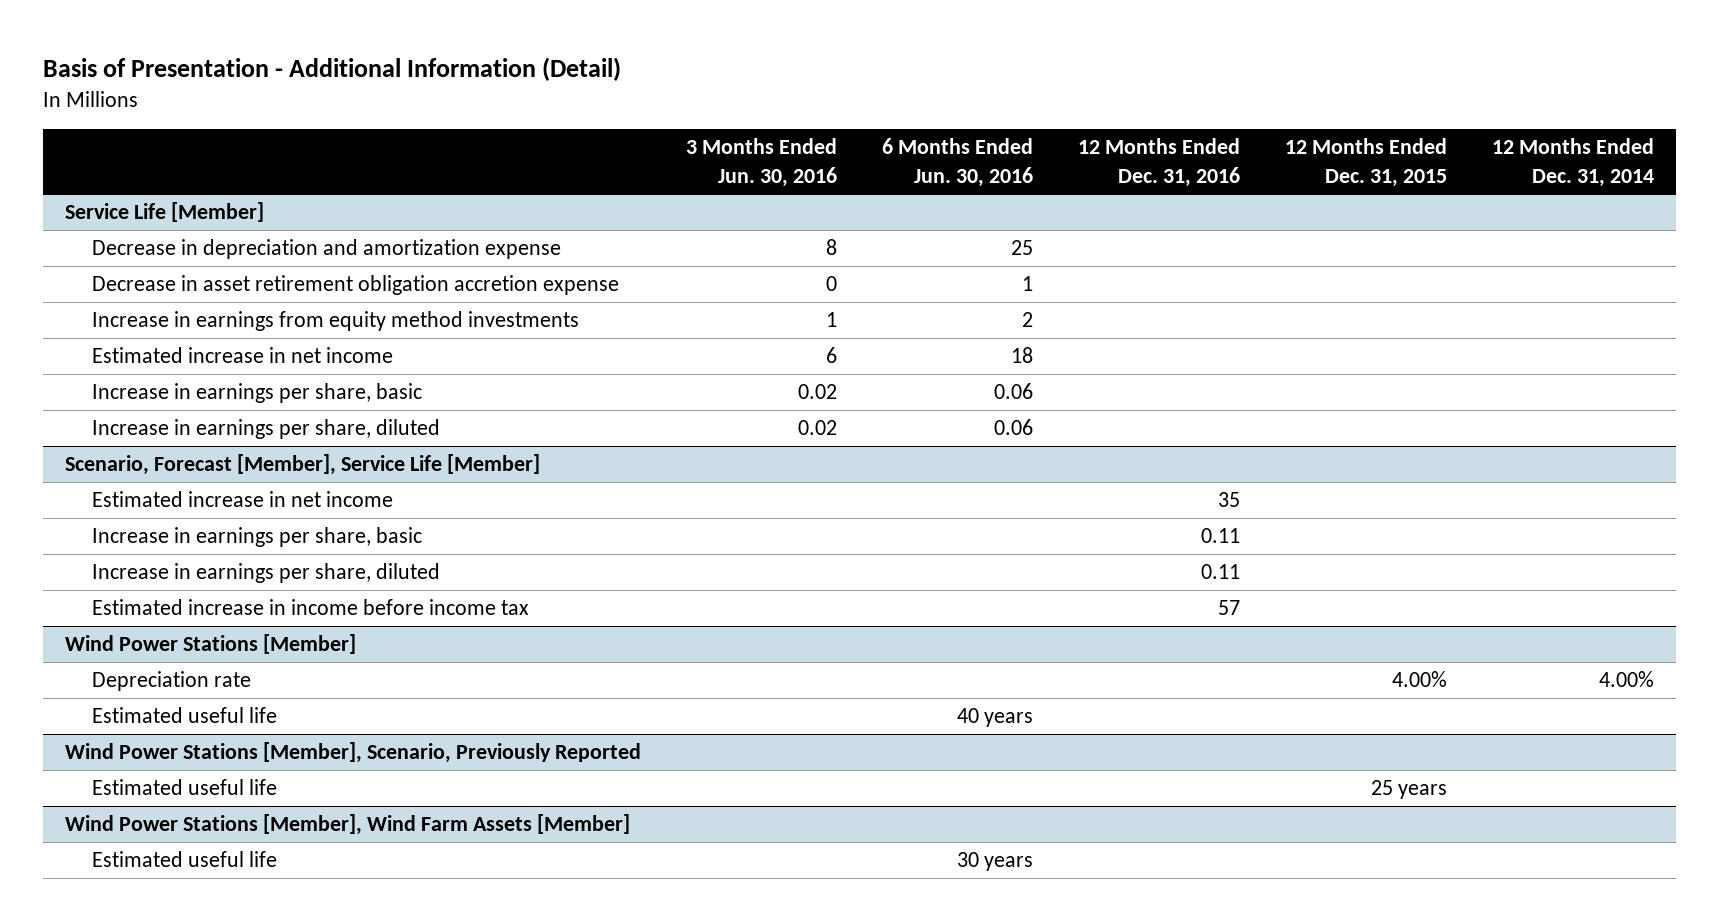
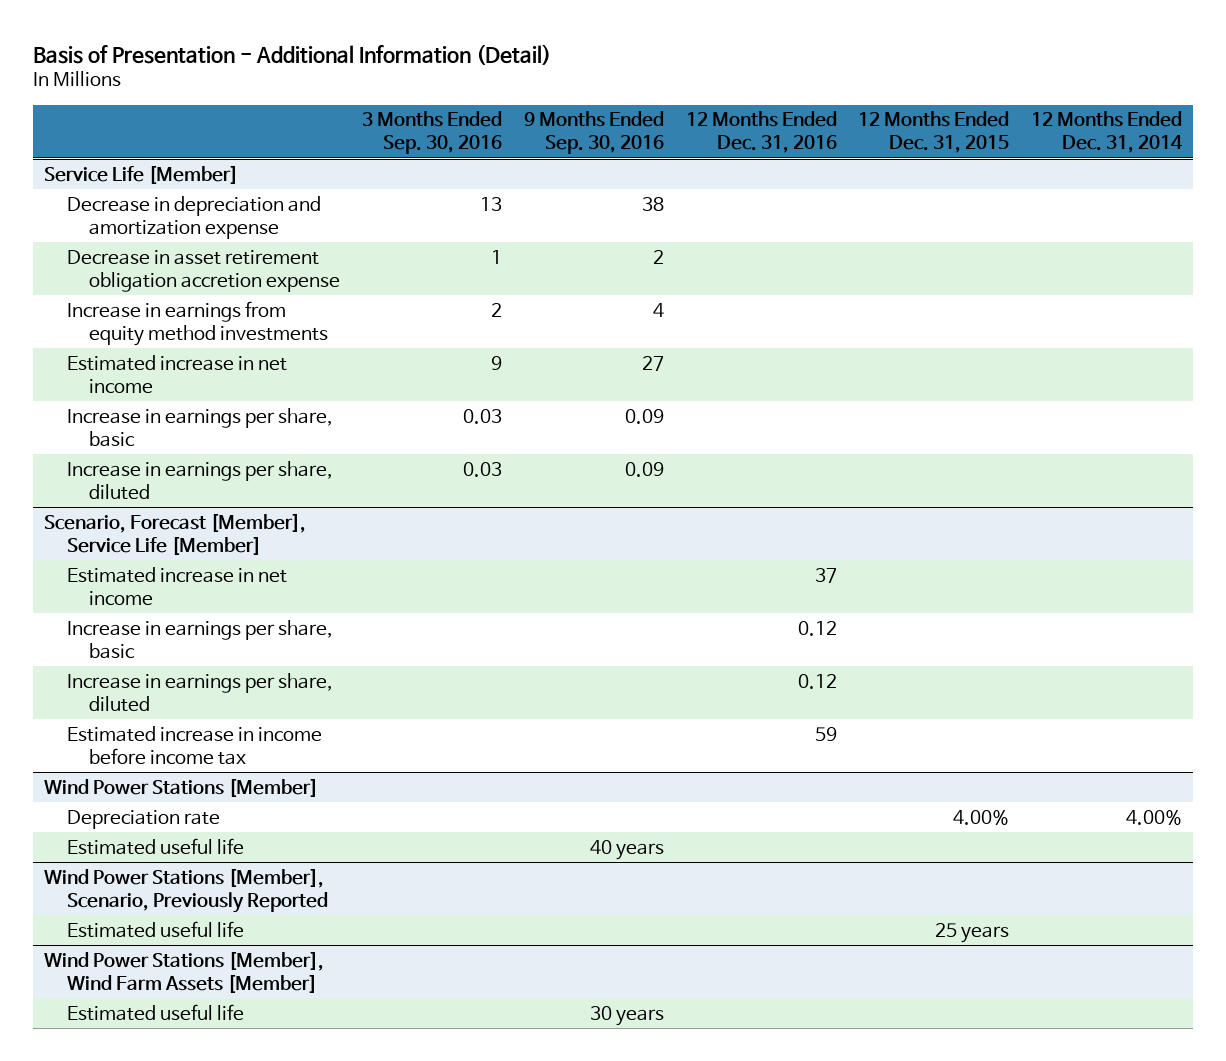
[685,137,837,187] 3 Months Ended Jun. 30, 2016 -> none
[881,137,1033,187] 6 Months Ended Jun. 30, 2016 -> none
none -> [362,111,503,155] 3 Months Ended Sep. 30, 2016
none -> [523,111,664,155] 9 Months Ended Sep. 30, 2016
[1217,492,1240,508] 35 -> [814,567,837,583] 37
[1200,528,1240,544] 0.11 -> [797,620,837,636] 0.12
[1200,564,1240,580] 0.11 -> [797,673,837,689] 0.12
[1217,600,1240,616] 57 -> [814,726,837,741] 59

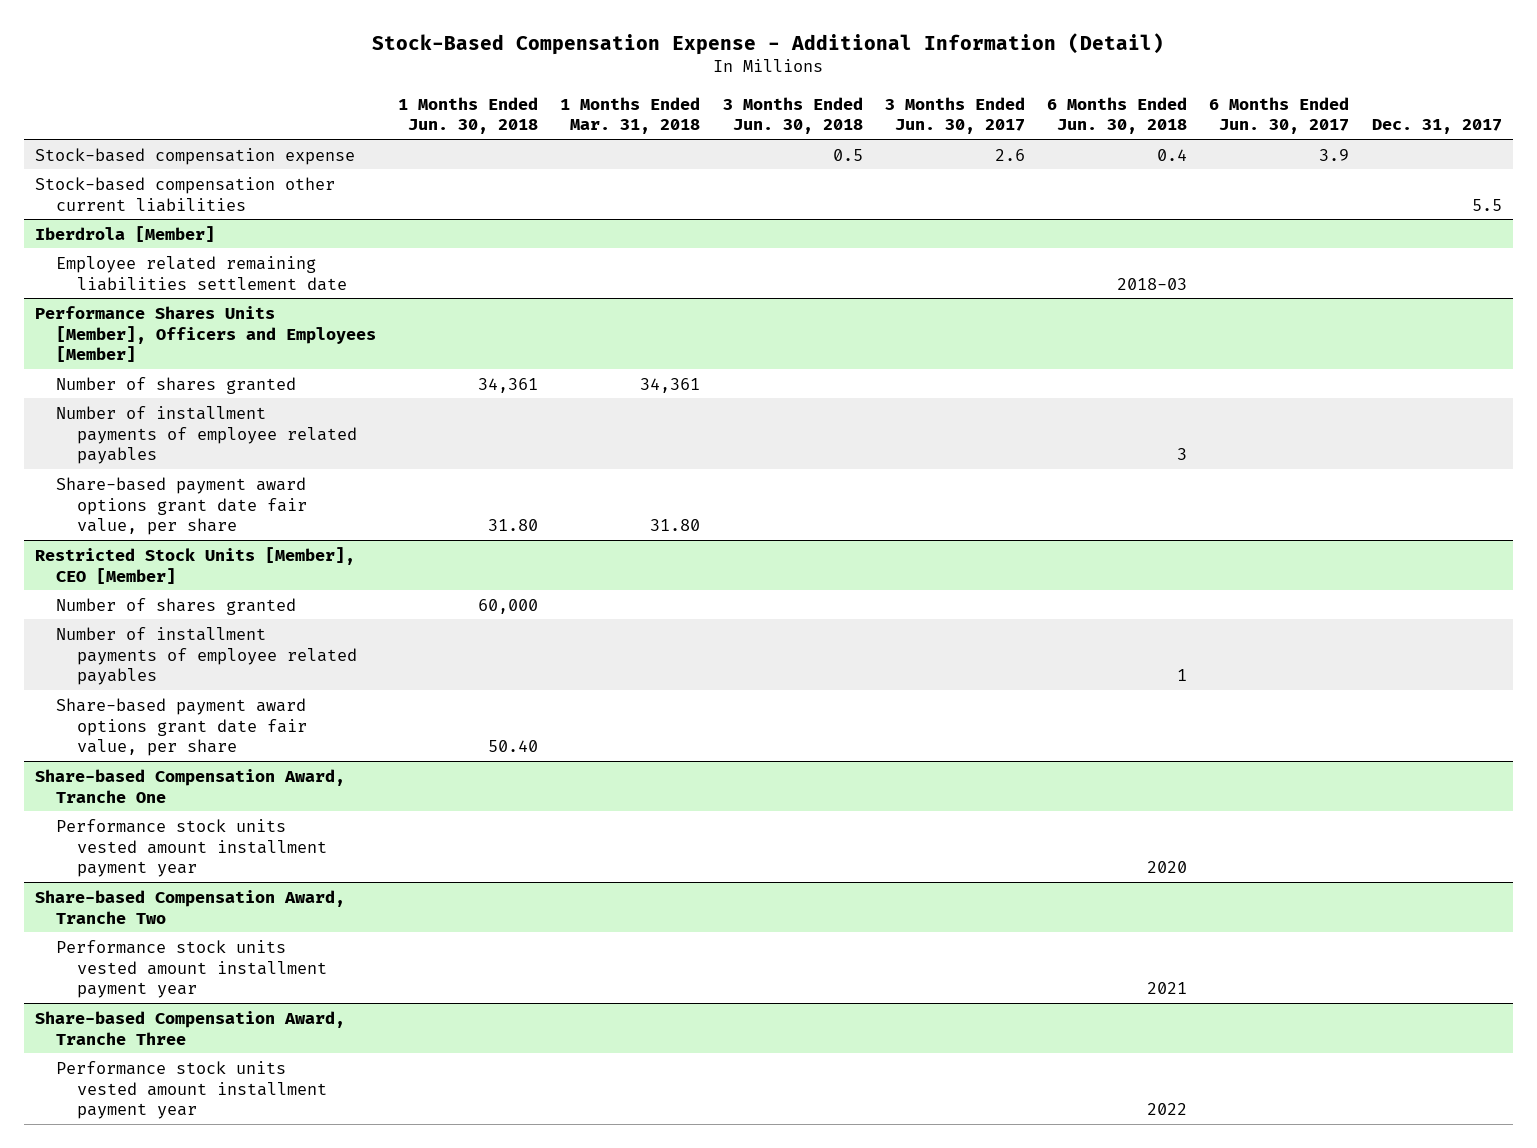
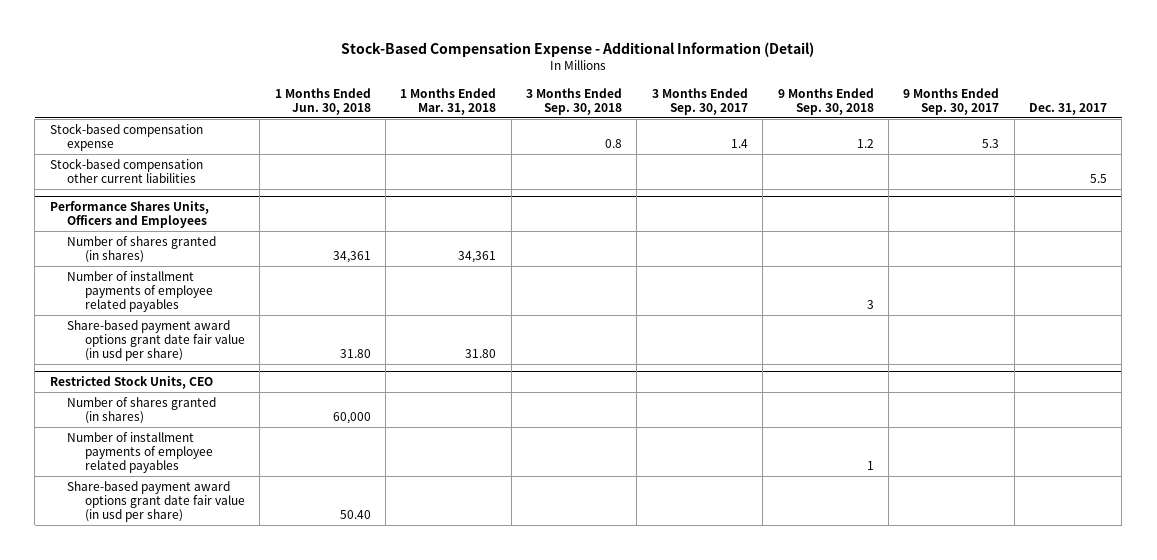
[722,96,863,135] 3 Months Ended Jun. 30, 2018 -> none
[884,96,1025,135] 3 Months Ended Jun. 30, 2017 -> none
[1047,96,1188,135] 6 Months Ended Jun. 30, 2018 -> none
[1209,96,1350,135] 6 Months Ended Jun. 30, 2017 -> none
none -> [526,87,623,115] 3 Months Ended Sep. 30, 2018
none -> [651,87,748,115] 3 Months Ended Sep. 30, 2017
none -> [777,87,874,115] 9 Months Ended Sep. 30, 2018
none -> [903,87,1000,115] 9 Months Ended Sep. 30, 2017
[34,225,215,242] Iberdrola [Member] -> none
[55,255,347,291] Employee related remaining liabilities settlement date -> none
[34,305,376,363] Performance Shares Units [Member], Officers and Employees [Member] -> [49,201,209,229] Performance Shares Units, Officers and Employees
[55,376,296,394] Number of shares granted -> [67,235,217,264] Number of shares granted (in shares)
[55,476,307,536] Share-based payment award options grant date fair value, per share -> [67,319,245,362] Share-based payment award options grant date fair value (in usd per share)
[34,546,355,584] Restricted Stock Units [Member], CEO [Member] -> [49,376,213,390] Restricted Stock Units, CEO
[55,597,296,615] Number of shares granted -> [67,396,217,425] Number of shares granted (in shares)
[34,768,345,803] Share-based Compensation Award, Tranche One -> none
[55,818,327,878] Performance stock units vested amount installment payment year -> none
[34,889,345,924] Share-based Compensation Award, Tranche Two -> none
[55,939,327,999] Performance stock units vested amount installment payment year -> none
[34,1010,345,1045] Share-based Compensation Award, Tranche Three -> none
[55,1060,327,1120] Performance stock units vested amount installment payment year -> none
[55,697,307,757] Share-based payment award options grant date fair value, per share -> [67,480,245,523] Share-based payment award options grant date fair value (in usd per share)

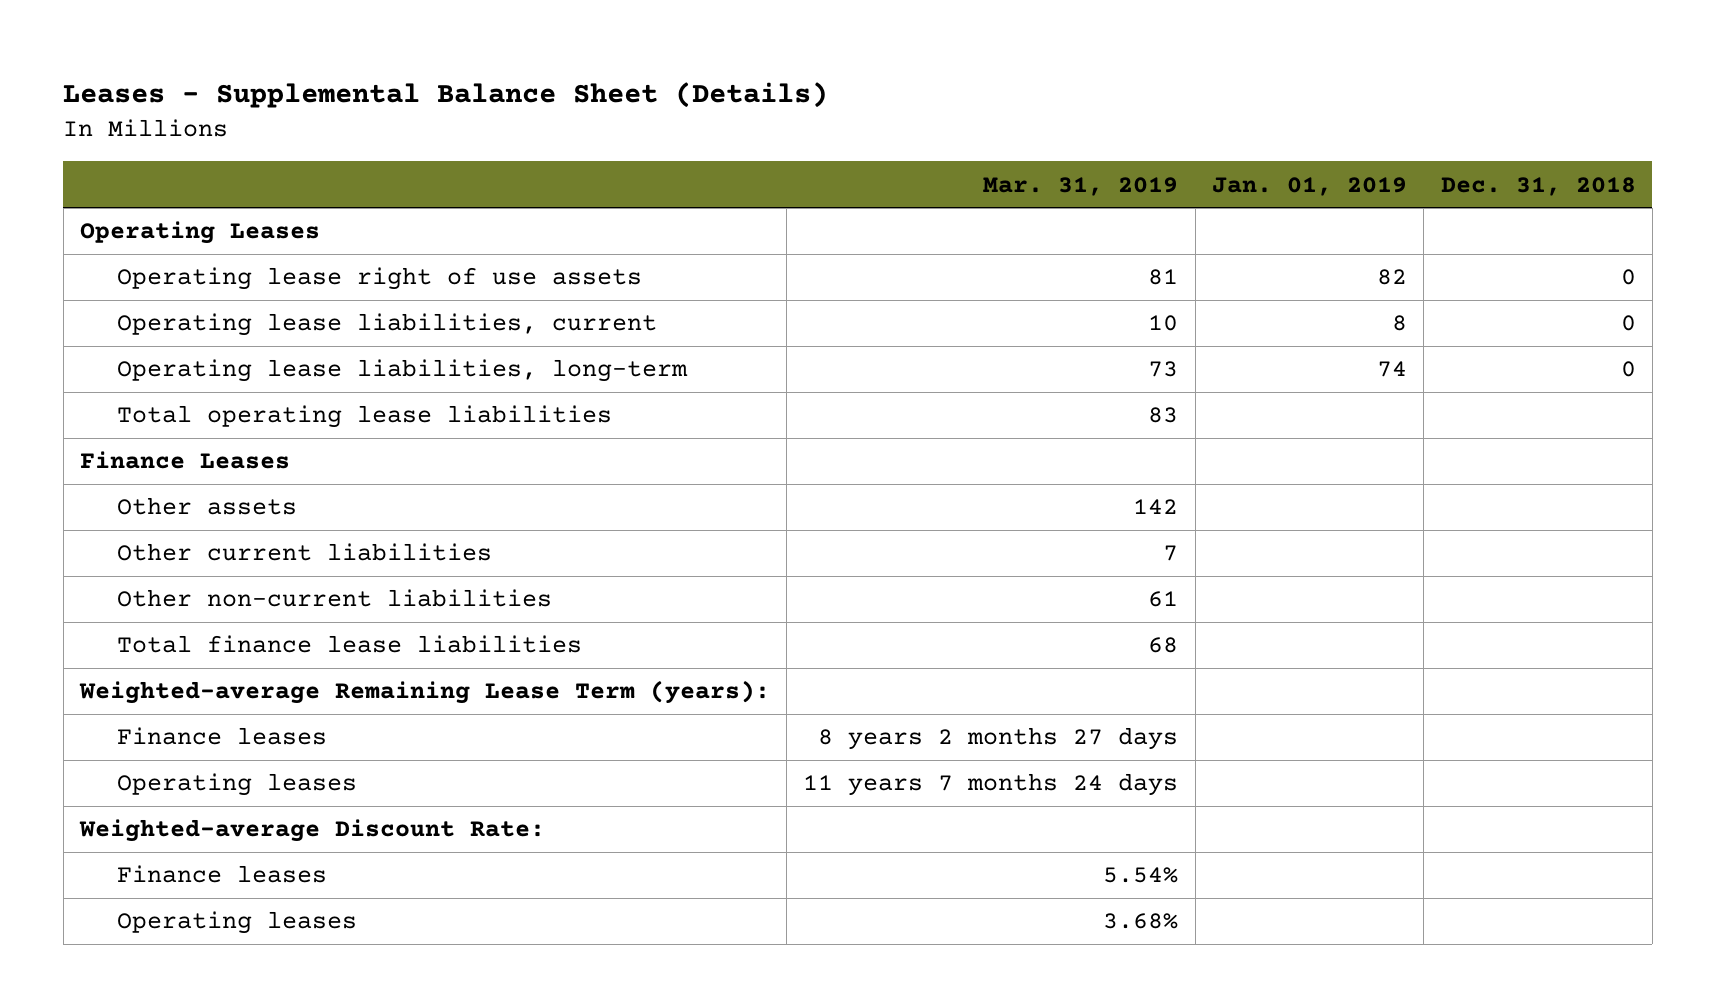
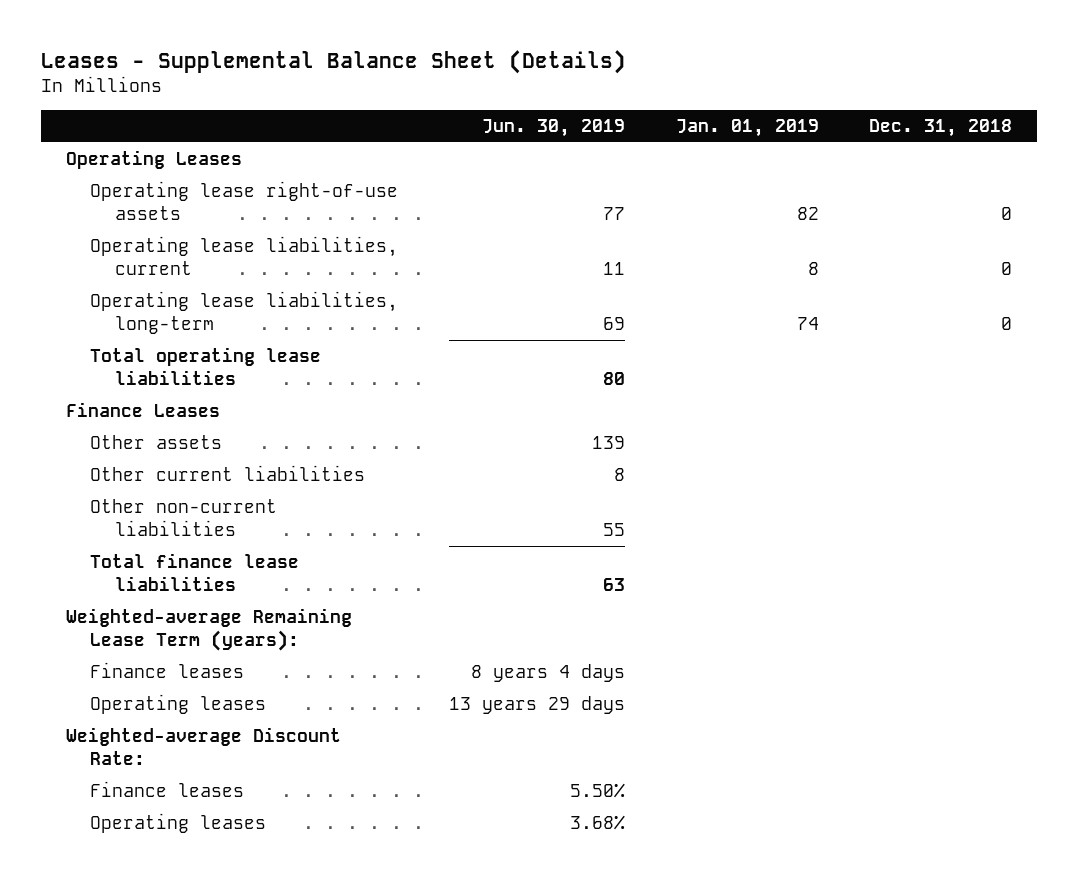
[983,176,1179,196] Mar. 31, 2019 -> none
none -> [482,119,626,138] Jun. 30, 2019
[116,267,642,291] Operating lease right of use assets -> [90,181,399,221] Operating lease right-of-use assets

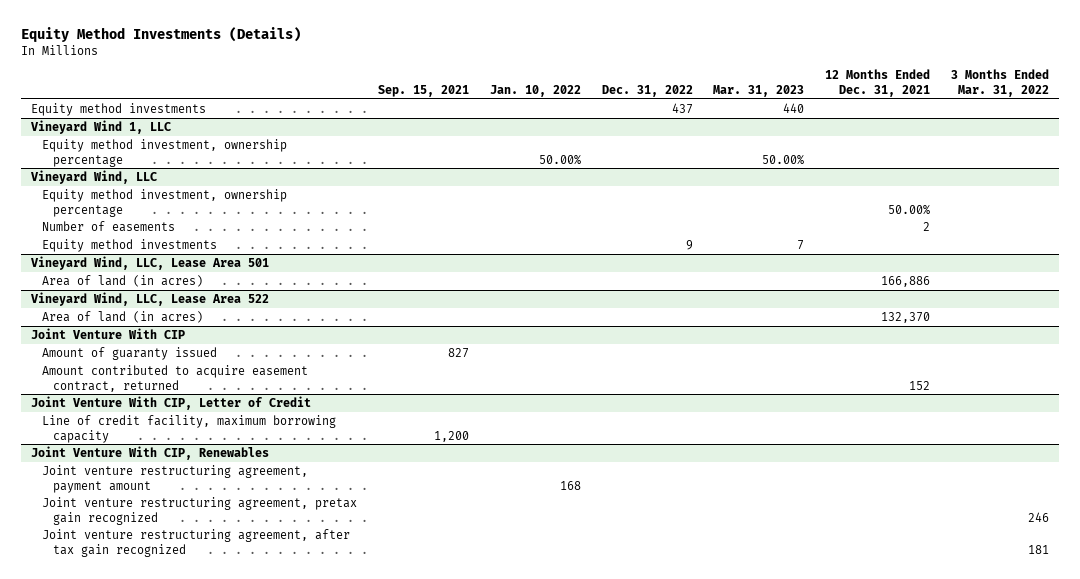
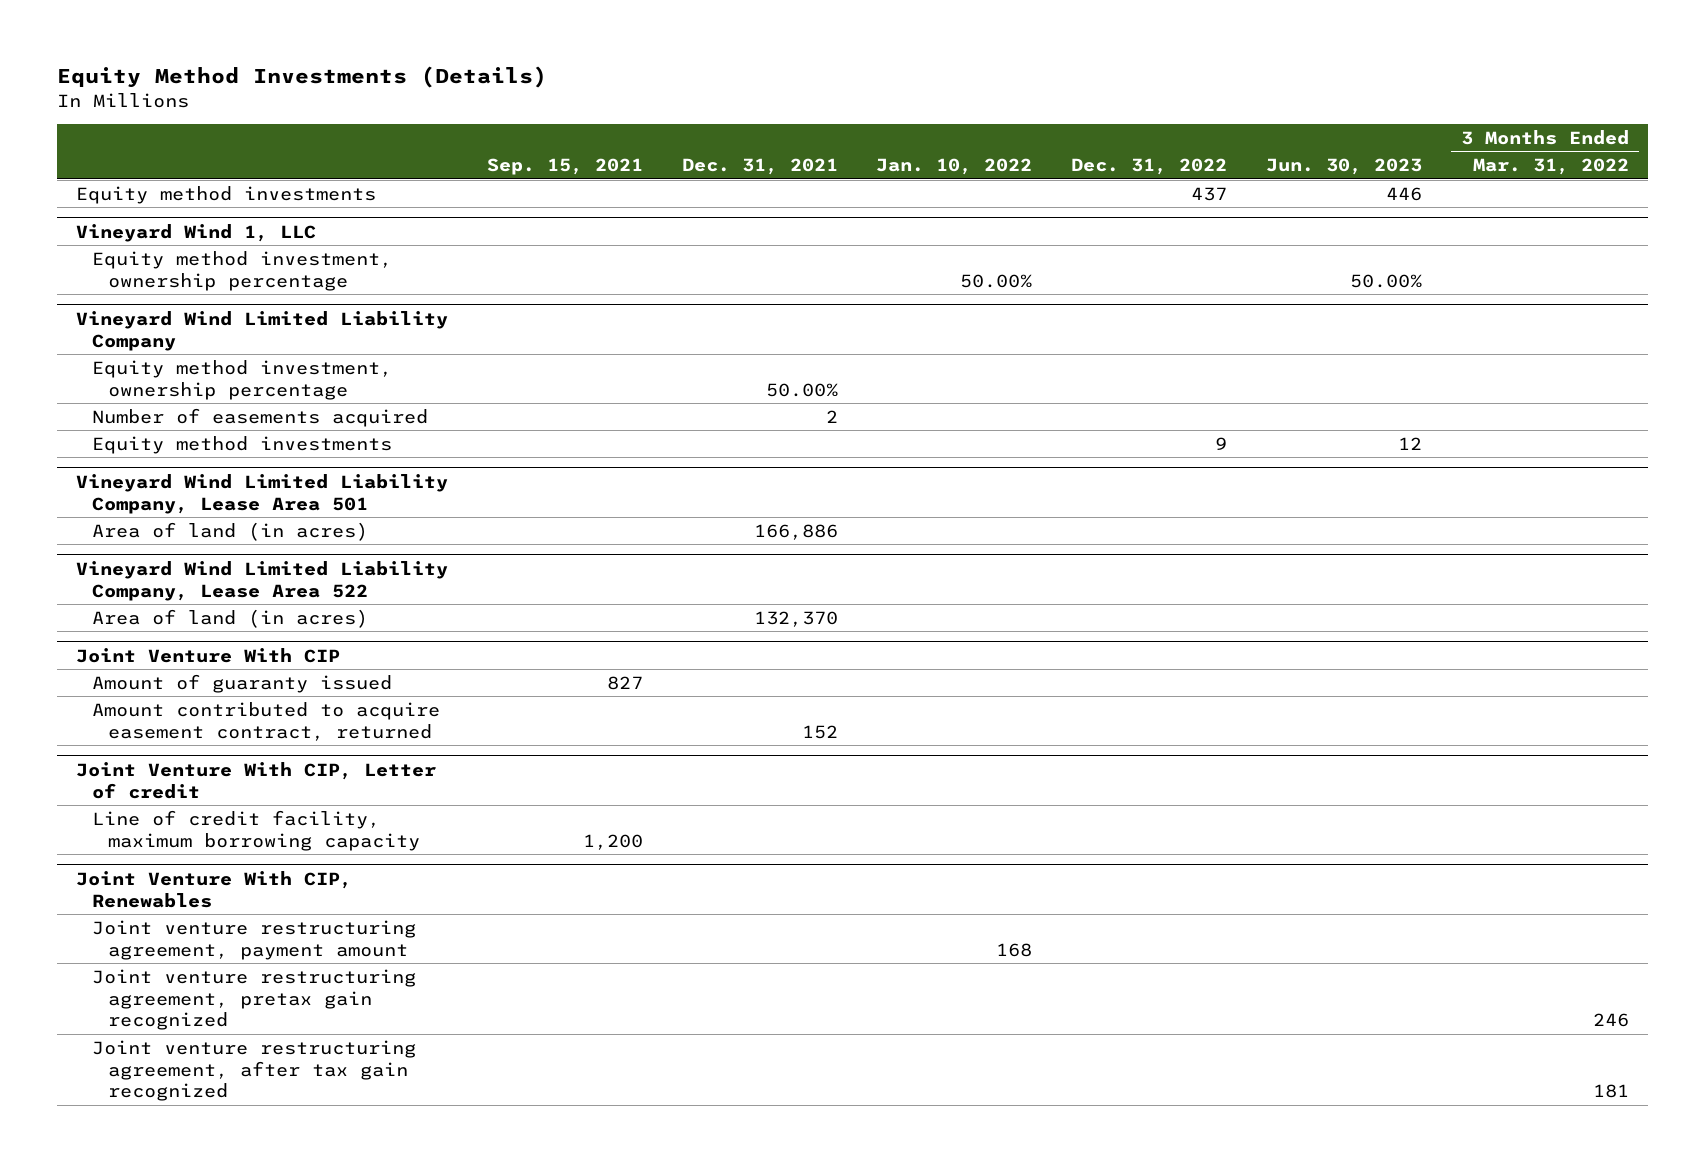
[713,84,805,97] Mar. 31, 2023 -> none
[825,69,931,97] 12 Months Ended Dec. 31, 2021 -> none
none -> [681,158,838,176] Dec. 31, 2021
none -> [1266,158,1423,176] Jun. 30, 2023
[31,169,158,184] Vineyard Wind, LLC -> [76,310,449,351] Vineyard Wind Limited Liability Company
[42,220,176,232] Number of easements -> [91,407,428,427] Number of easements acquired
[31,255,270,270] Vineyard Wind, LLC, Lease Area 501 -> [76,473,449,514] Vineyard Wind Limited Liability Company, Lease Area 501
[31,291,270,306] Vineyard Wind, LLC, Lease Area 522 -> [76,560,449,601] Vineyard Wind Limited Liability Company, Lease Area 522
[31,395,312,410] Joint Venture With CIP, Letter of Credit -> [76,761,437,799] Joint Venture With CIP, Letter of credit

